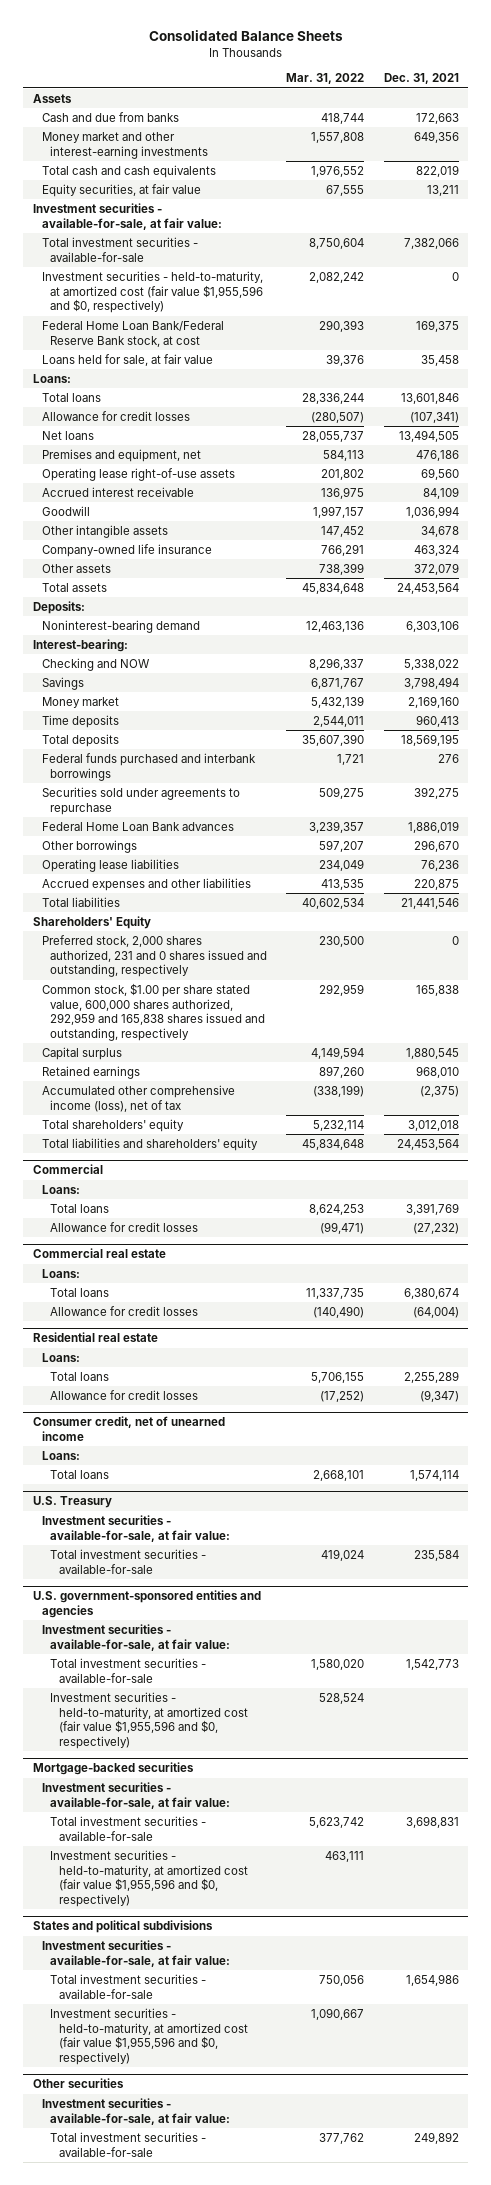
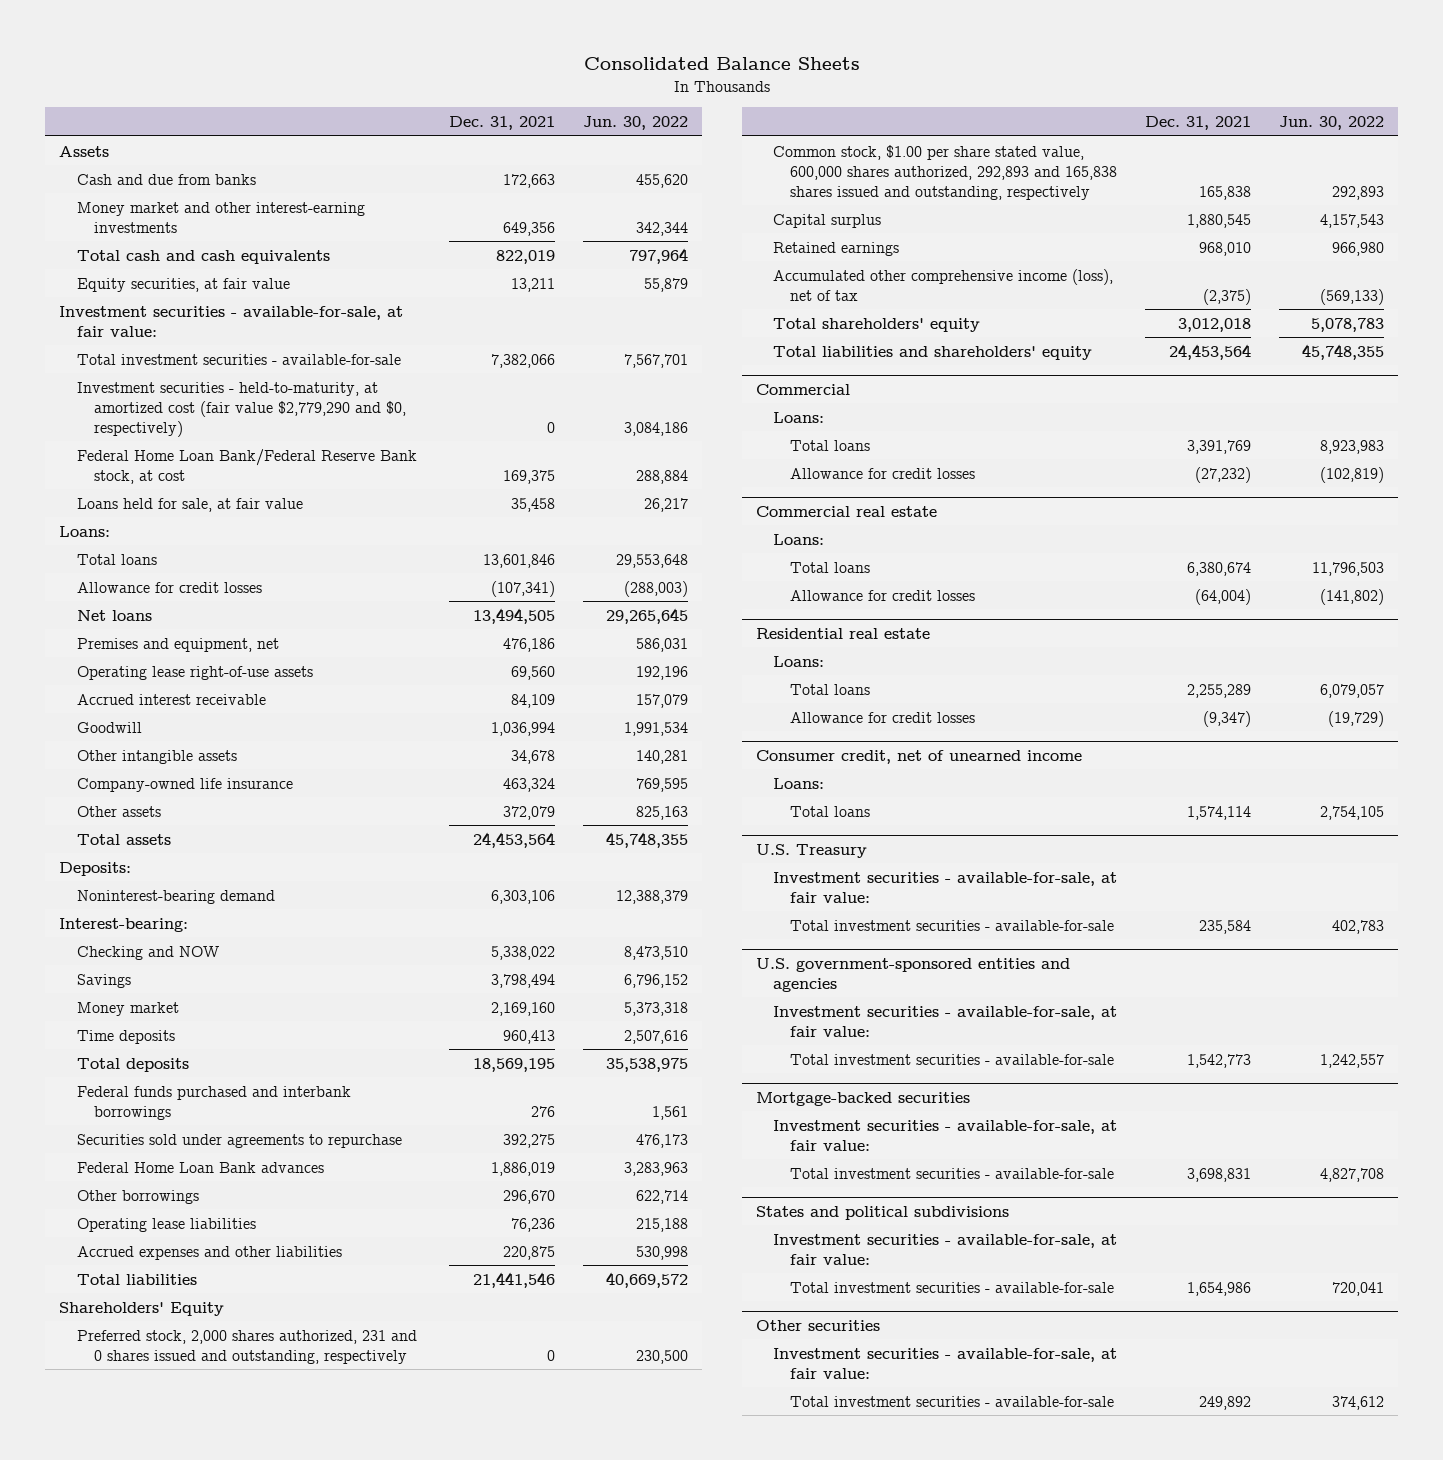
[286,73,365,85] Mar. 31, 2022 -> none
none -> [582,116,688,131] Jun. 30, 2022
[41,270,264,314] Investment securities - held-to-maturity, at amortized cost (fair value $1,955,596 and $0, respectively) -> [76,381,406,437] Investment securities - held-to-maturity, at amortized cost (fair value $2,779,290 and $0, respectively)
[41,982,266,1041] Common stock, $1.00 per share stated value, 600,000 shares authorized, 292,959 and 165,838 shares issued and outstanding, respectively -> [772,144,1117,200] Common stock, $1.00 per share stated value, 600,000 shares authorized, 292,893 and 165,838 shares issued and outstanding, respectively
[50,1691,249,1749] Investment securities - held-to-maturity, at amortized cost (fair value $1,955,596 and $0, respectively) -> none
[50,1849,249,1907] Investment securities - held-to-maturity, at amortized cost (fair value $1,955,596 and $0, respectively) -> none
[50,2007,249,2065] Investment securities - held-to-maturity, at amortized cost (fair value $1,955,596 and $0, respectively) -> none

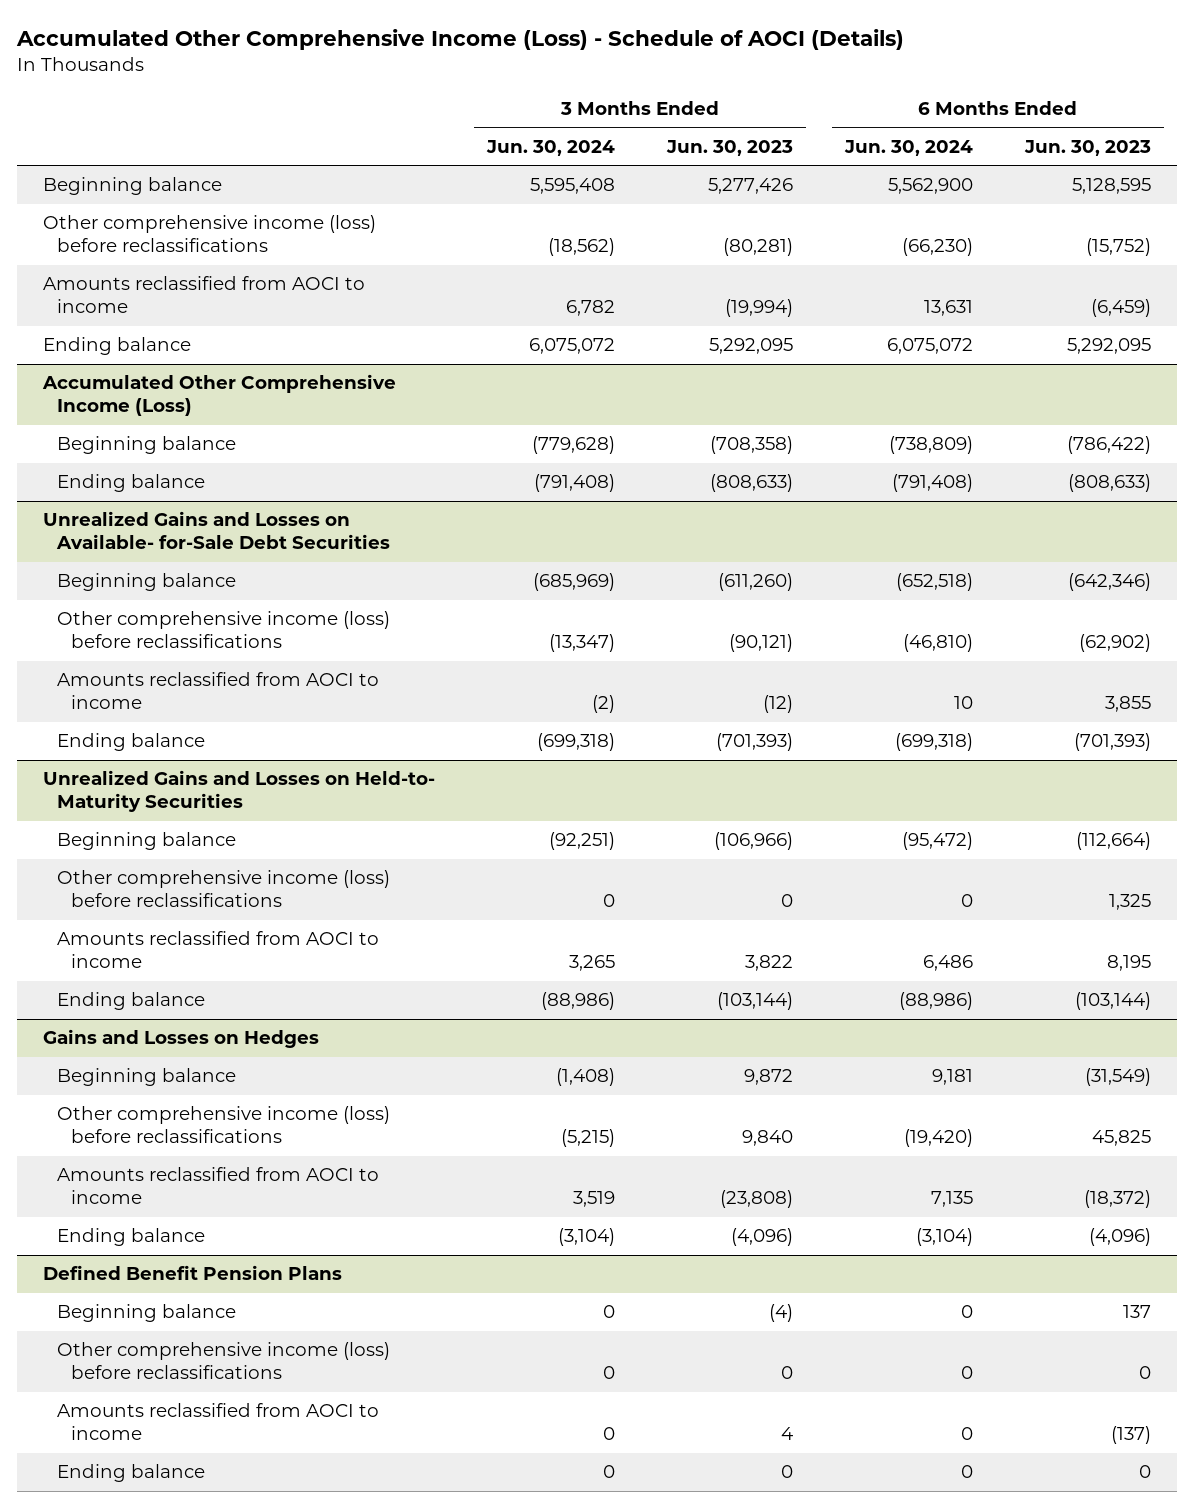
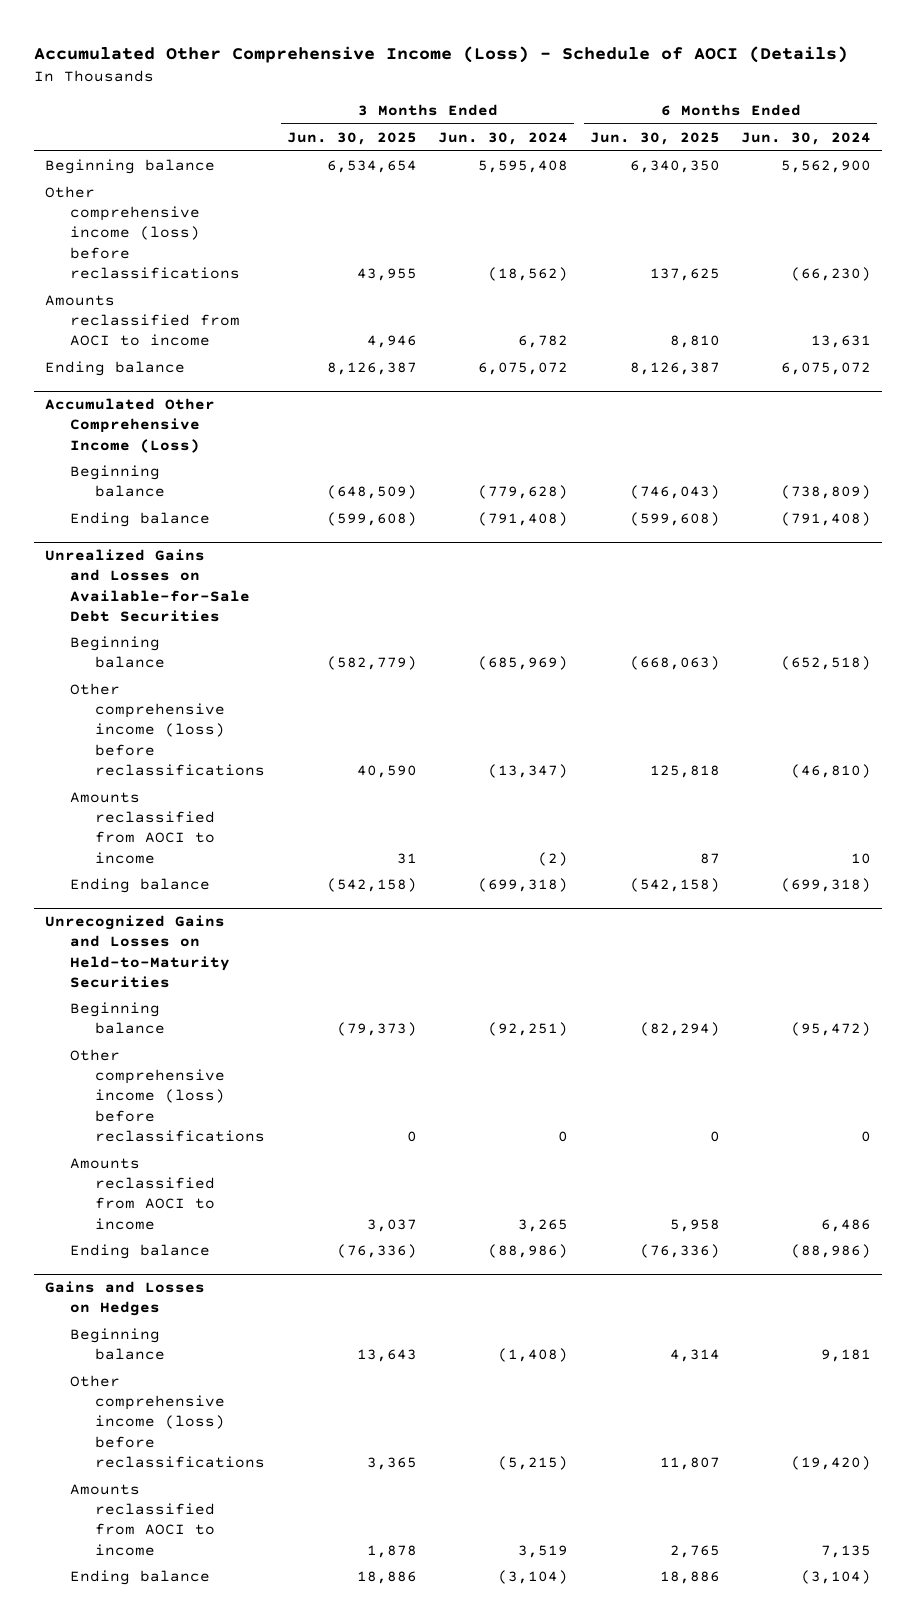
[665,139,793,156] Jun. 30, 2023 -> none
[1023,139,1151,156] Jun. 30, 2023 -> none
none -> [286,131,417,145] Jun. 30, 2025
none -> [589,131,720,145] Jun. 30, 2025
[43,511,391,550] Unrealized Gains and Losses on Available- for-Sale Debt Securities -> [45,549,251,622] Unrealized Gains and Losses on Available-for-Sale Debt Securities
[43,770,436,813] Unrealized Gains and Losses on Held-to- Maturity Securities -> [45,915,231,988] Unrecognized Gains and Losses on Held-to-Maturity Securities
[43,1265,343,1281] Defined Benefit Pension Plans -> none
[57,1304,237,1323] Beginning balance -> none
[57,1342,391,1380] Other comprehensive income (loss) before reclassifications -> none
[57,1403,380,1441] Amounts reclassified from AOCI to income -> none
[57,1464,206,1483] Ending balance -> none

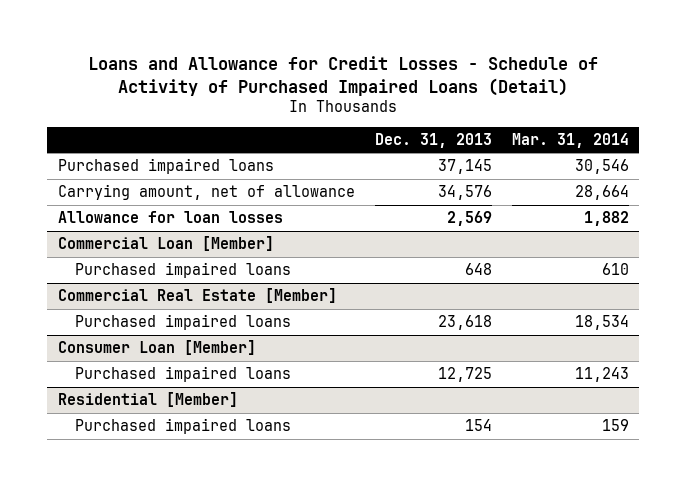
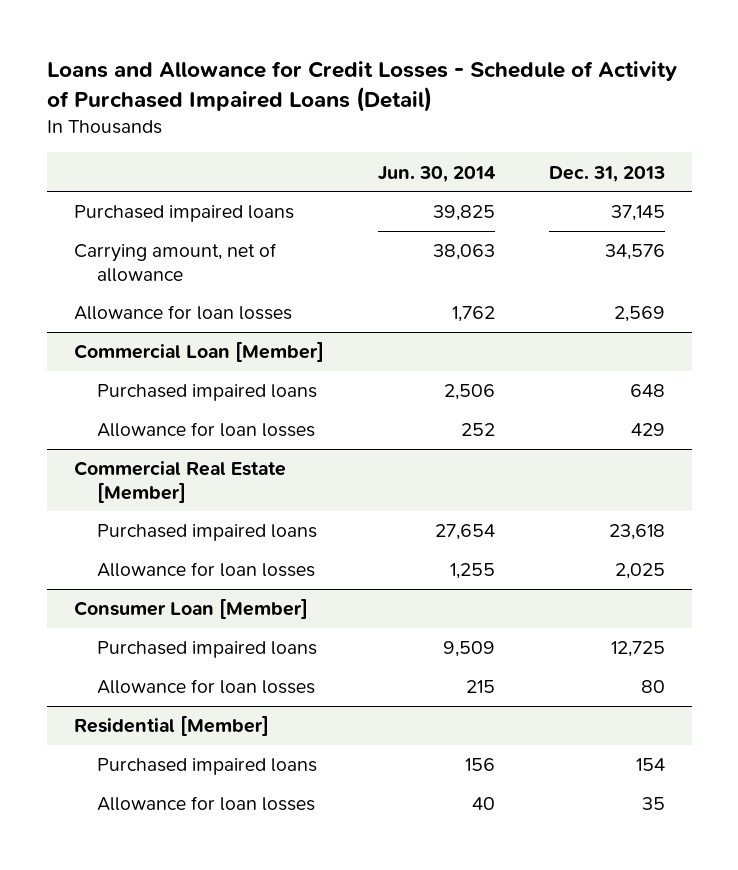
[512,132,630,148] Mar. 31, 2014 -> none
none -> [377,165,496,182] Jun. 30, 2014
none -> [97,422,316,438] Allowance for loan losses
none -> [97,562,316,578] Allowance for loan losses
none -> [97,679,316,695] Allowance for loan losses
none -> [97,796,316,812] Allowance for loan losses

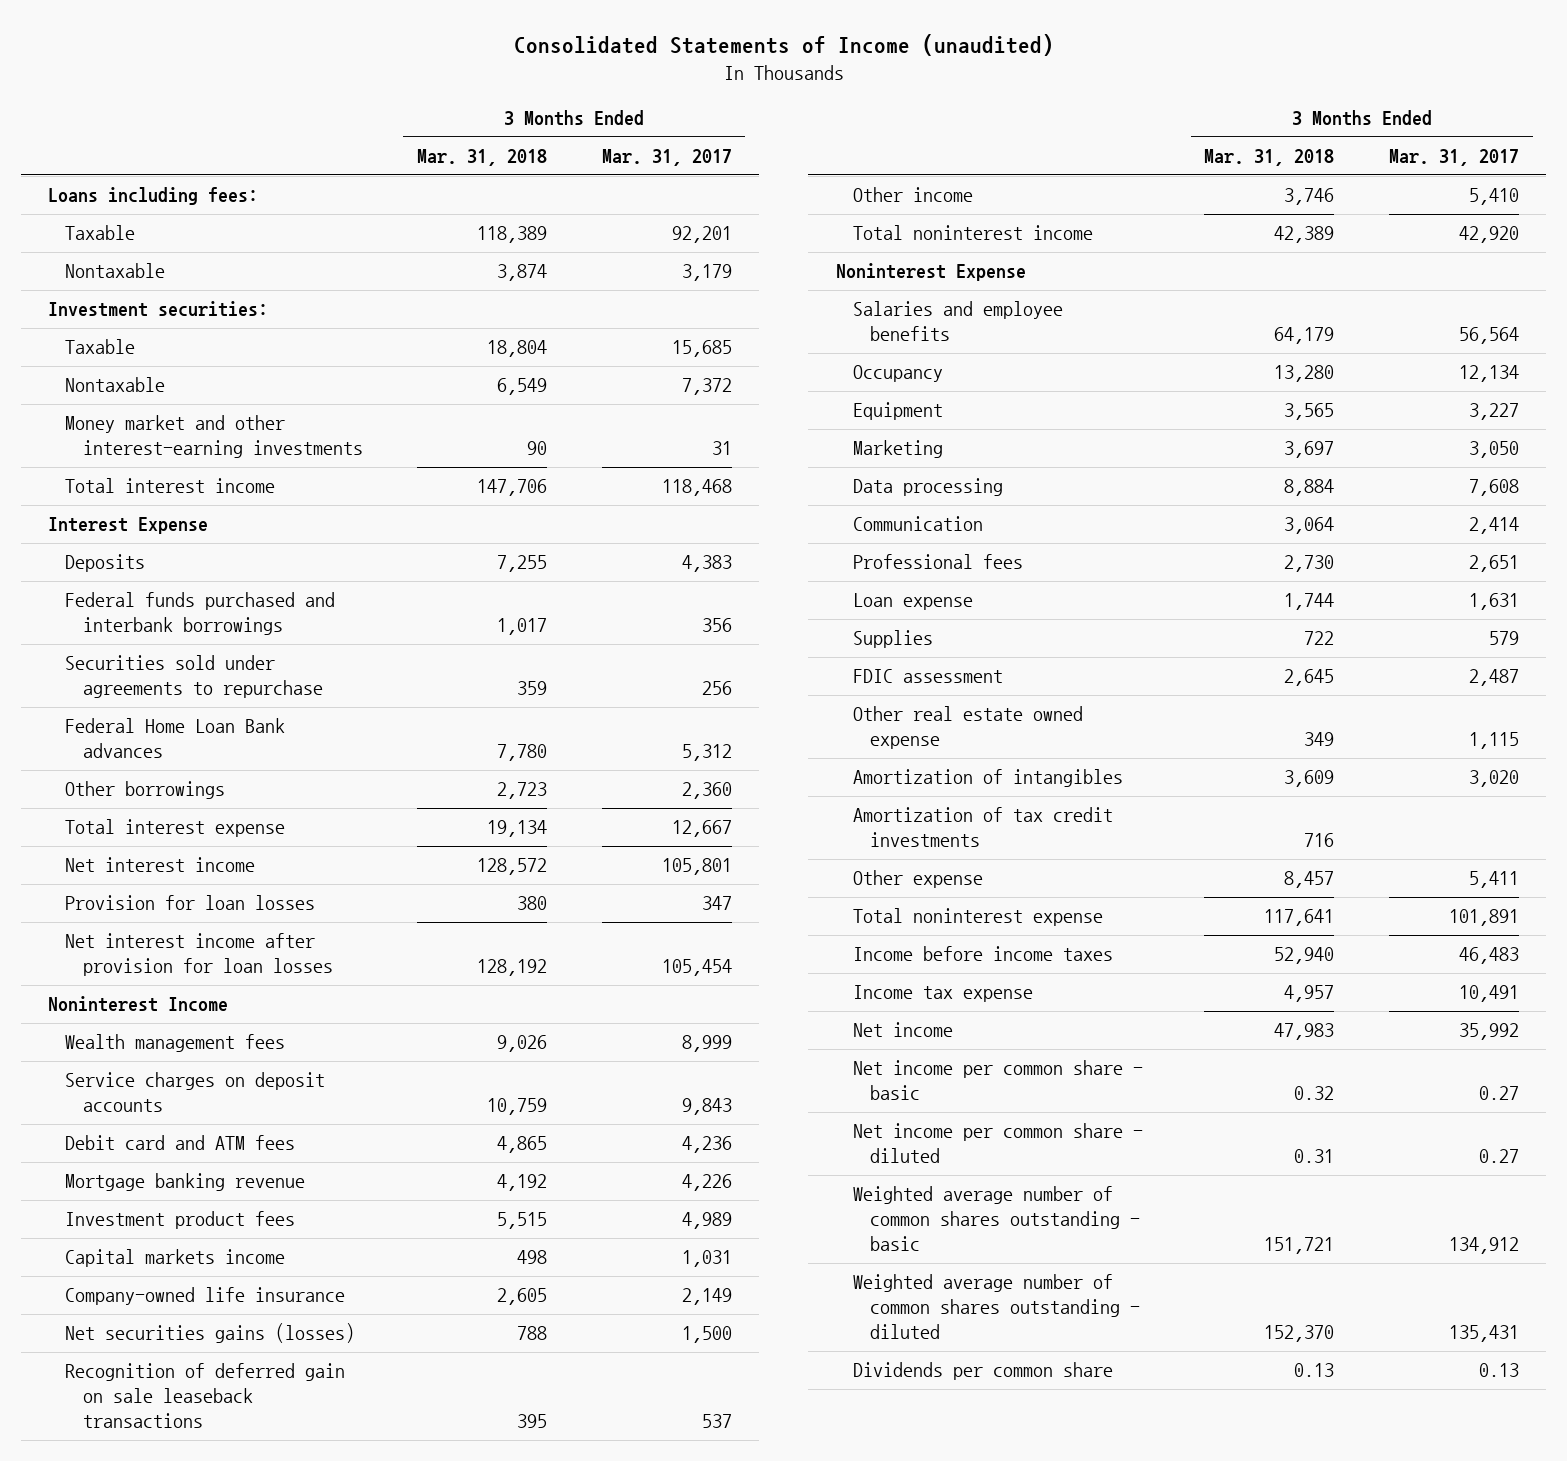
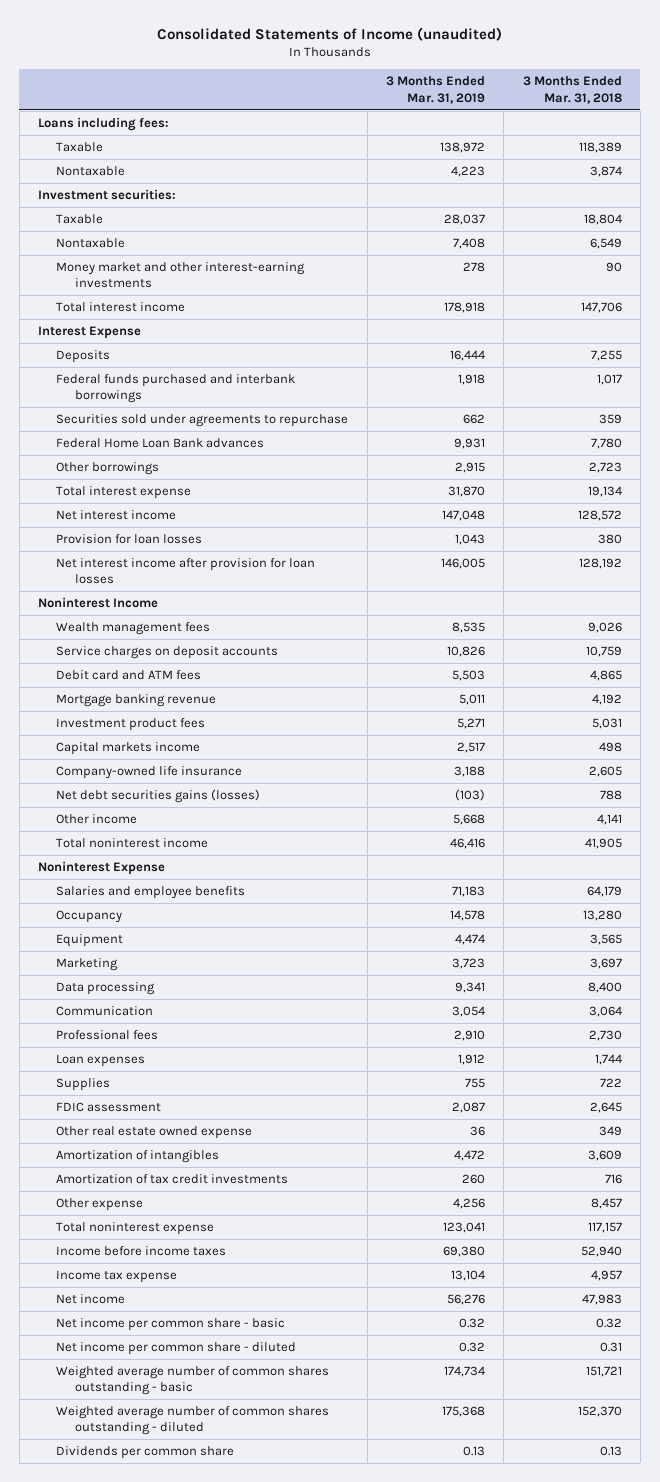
[601,148,732,166] Mar. 31, 2017 -> none
none -> [385,76,485,104] 3 Months Ended Mar. 31, 2019
[497,1212,548,1230] 5,515 -> [591,718,622,730] 5,031
[65,1363,346,1429] Recognition of deferred gain on sale leaseback transactions -> none
[65,1323,356,1344] Net securities gains (losses) -> [56,789,261,804] Net debt securities gains (losses)
[1284,188,1335,206] 3,746 -> [596,814,622,826] 4,141
[1274,226,1335,244] 42,389 -> [584,838,622,850] 41,905
[1284,479,1335,497] 8,884 -> [587,982,622,994] 8,400
[852,593,973,611] Loan expense -> [56,1054,146,1068] Loan expenses
[1264,909,1335,927] 117,641 -> [587,1222,622,1234] 117,157

